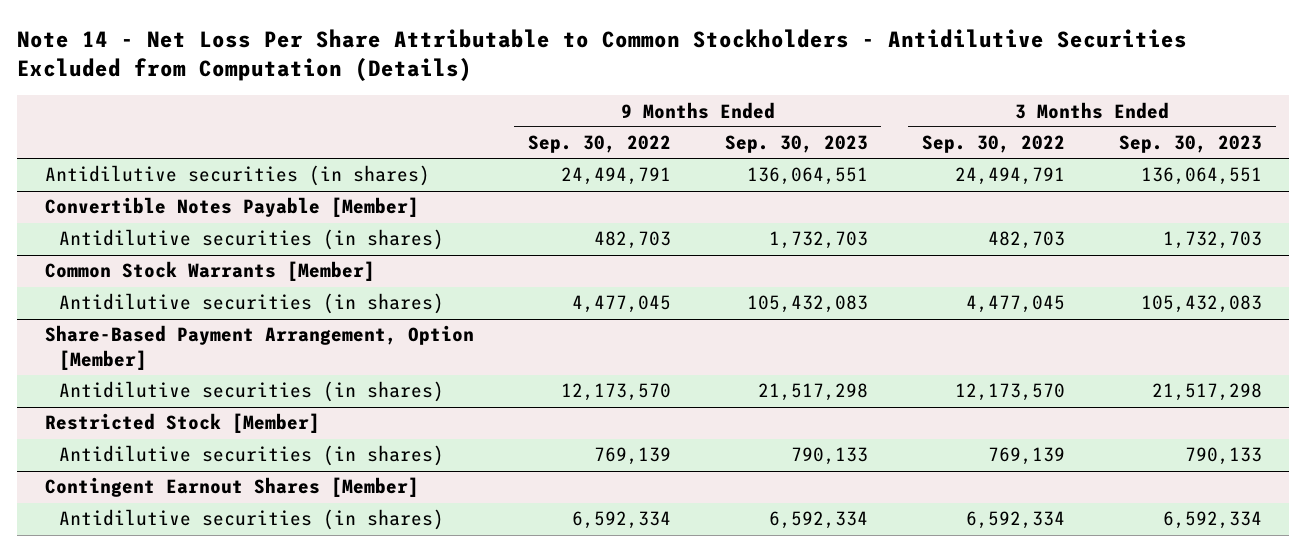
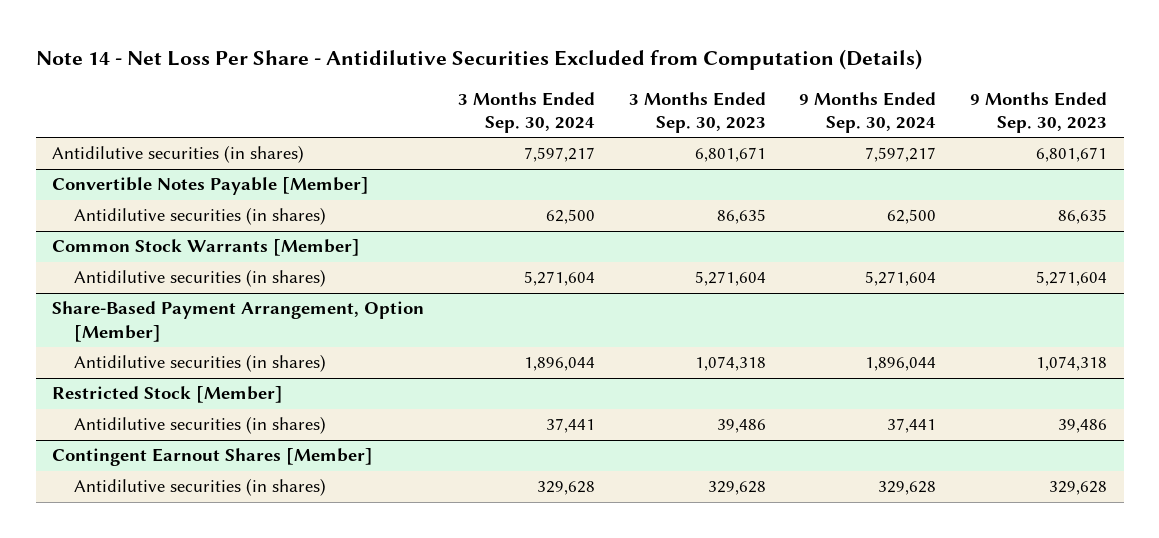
[17,28,1188,82] Note 14 - Net Loss Per Share Attributable to Common Stockholders - Antidilutive Securities Excluded from Computation (Details) -> [35,48,922,70] Note 14 - Net Loss Per Share - Antidilutive Securities Excluded from Computation (Details)
[527,135,671,154] Sep. 30, 2022 -> none
[921,135,1065,154] Sep. 30, 2022 -> none
none -> [458,91,596,134] 3 Months Ended Sep. 30, 2024
none -> [799,91,937,134] 9 Months Ended Sep. 30, 2024
[746,167,868,186] 136,064,551 -> [1035,147,1107,163] 6,801,671
[1141,167,1263,186] 136,064,551 -> [694,147,766,163] 6,801,671
[768,231,868,250] 1,732,703 -> [1057,209,1107,225] 86,635
[1163,231,1263,250] 1,732,703 -> [716,209,766,225] 86,635
[746,295,868,314] 105,432,083 -> [1035,271,1107,287] 5,271,604
[1141,295,1263,314] 105,432,083 -> [694,271,766,287] 5,271,604
[757,383,868,402] 21,517,298 -> [1035,356,1107,372] 1,074,318
[1152,383,1263,402] 21,517,298 -> [694,356,766,372] 1,074,318
[790,447,868,466] 790,133 -> [1057,419,1107,434] 39,486
[1185,447,1263,466] 790,133 -> [716,419,766,434] 39,486
[768,511,868,530] 6,592,334 -> [1048,481,1107,496] 329,628
[1163,511,1263,530] 6,592,334 -> [707,481,766,496] 329,628

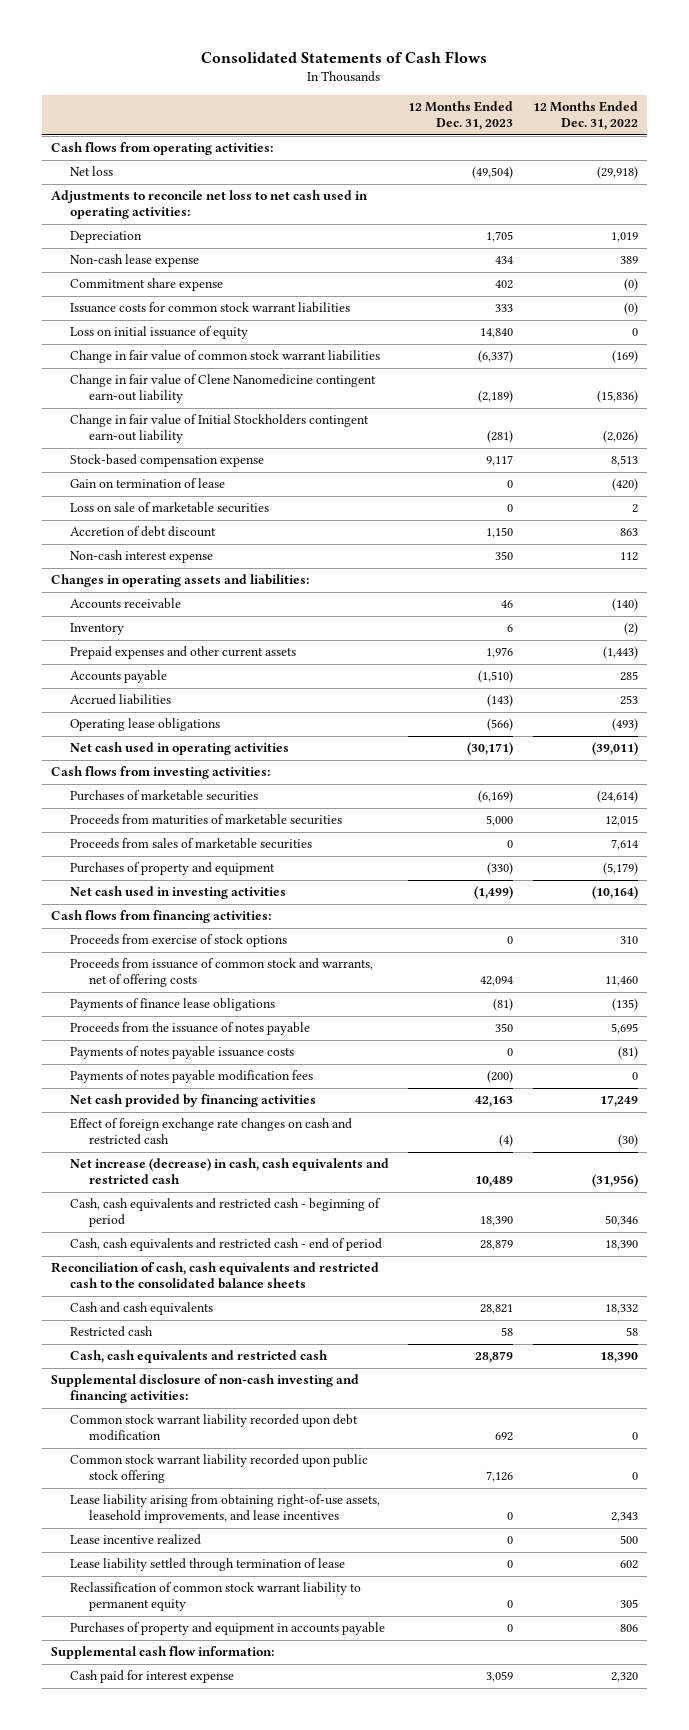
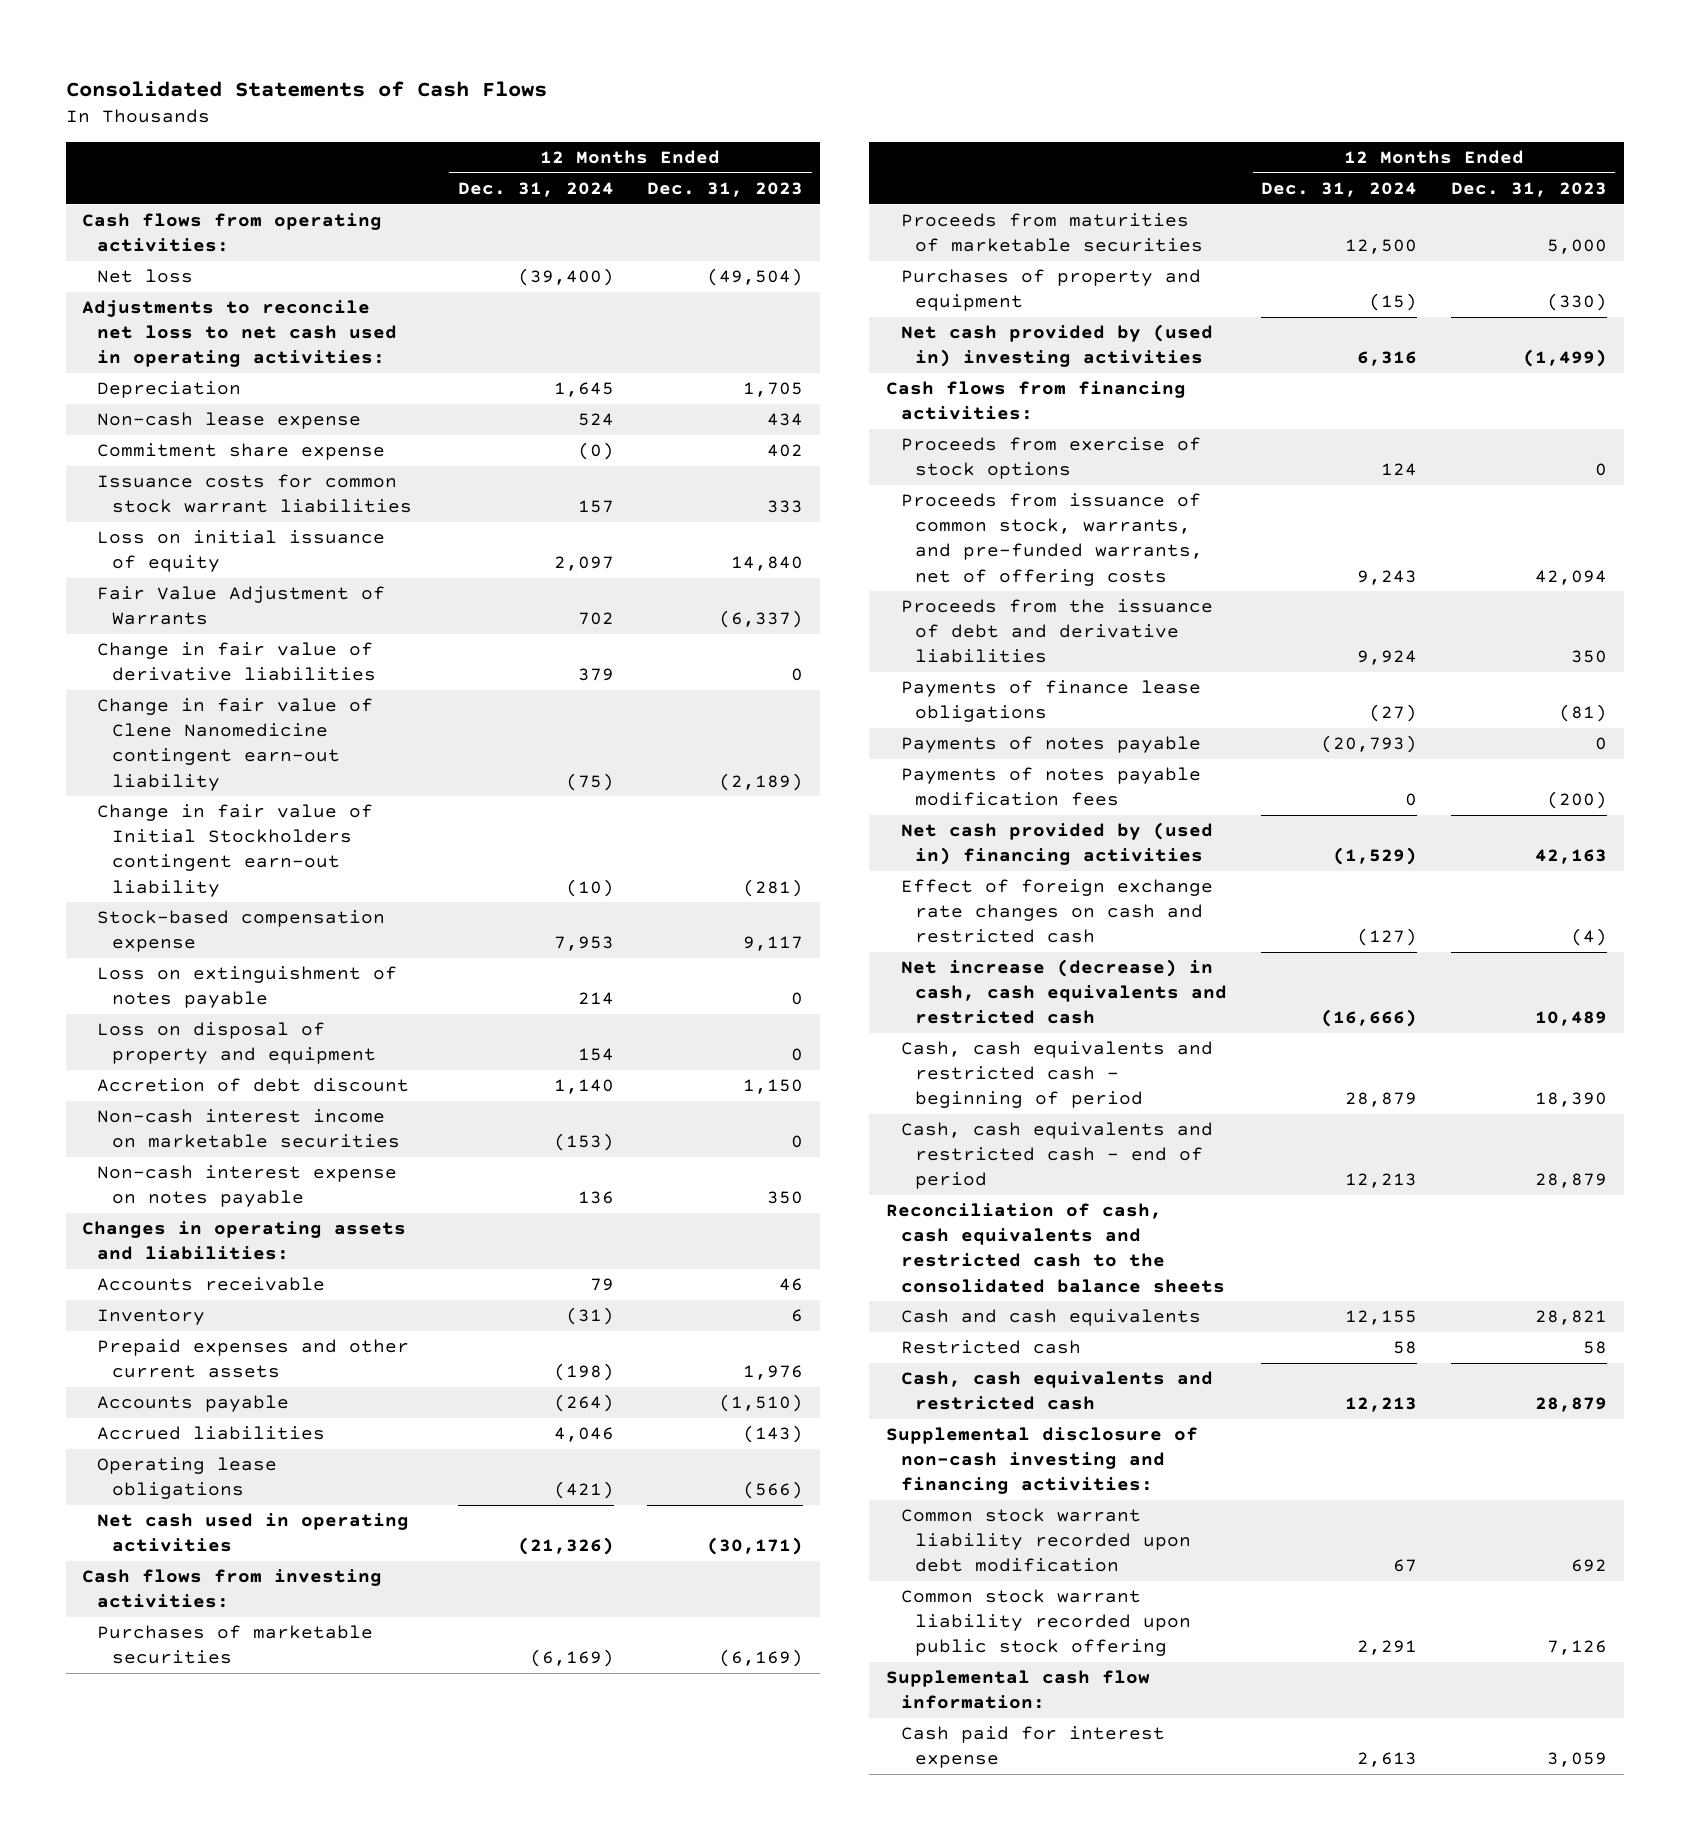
[532,101,638,131] 12 Months Ended Dec. 31, 2022 -> none
none -> [457,181,614,197] Dec. 31, 2024
[70,350,381,364] Change in fair value of common stock warrant liabilities -> [97,586,386,626] Fair Value Adjustment of Warrants
none -> [97,642,376,682] Change in fair value of derivative liabilities
[70,478,226,489] Gain on termination of lease -> none
[70,502,270,514] Loss on sale of marketable securities -> none
none -> [97,966,398,1009] Loss on extinguishment of notes payable
none -> [97,1022,376,1065] Loss on disposal of property and equipment
none -> [97,1109,400,1149] Non-cash interest income on marketable securities
[70,550,214,564] Non-cash interest expense -> [97,1165,398,1208] Non-cash interest expense on notes payable
[70,838,313,850] Proceeds from sales of marketable securities -> none
[70,886,287,900] Net cash used in investing activities -> [900,324,1213,368] Net cash provided by (used in) investing activities
[70,958,374,988] Proceeds from issuance of common stock and warrants, net of offering costs -> [900,493,1204,586] Proceeds from issuance of common stock, warrants, and pre-funded warrants, net of offering costs
none -> [900,599,1213,664] Proceeds from the issuance of debt and derivative liabilities
[70,1022,311,1036] Proceeds from the issuance of notes payable -> none
[70,1046,295,1060] Payments of notes payable issuance costs -> [900,736,1201,754] Payments of notes payable
[70,1094,317,1108] Net cash provided by financing activities -> [900,822,1213,866] Net cash provided by (used in) financing activities
[70,1494,381,1524] Lease liability arising from obtaining right-of-use assets, leasehold improvements, and lease incentives -> none
[70,1534,202,1546] Lease incentive realized -> none
[70,1558,346,1572] Lease liability settled through termination of lease -> none
[70,1582,362,1612] Reclassification of common stock warrant liability to permanent equity -> none
[70,1622,386,1636] Purchases of property and equipment in accounts payable -> none

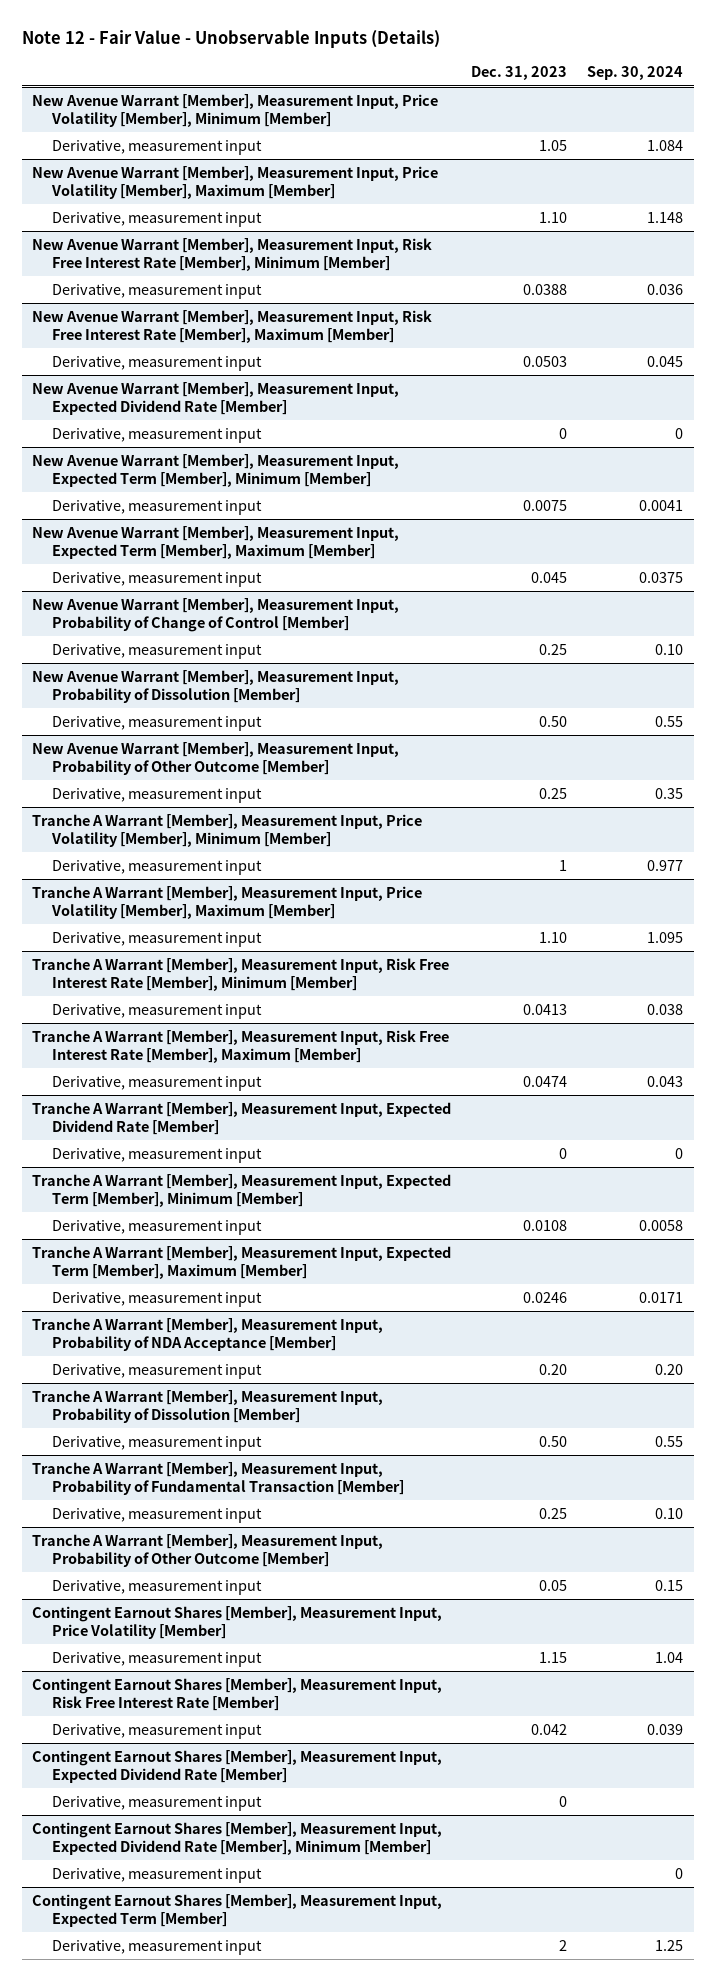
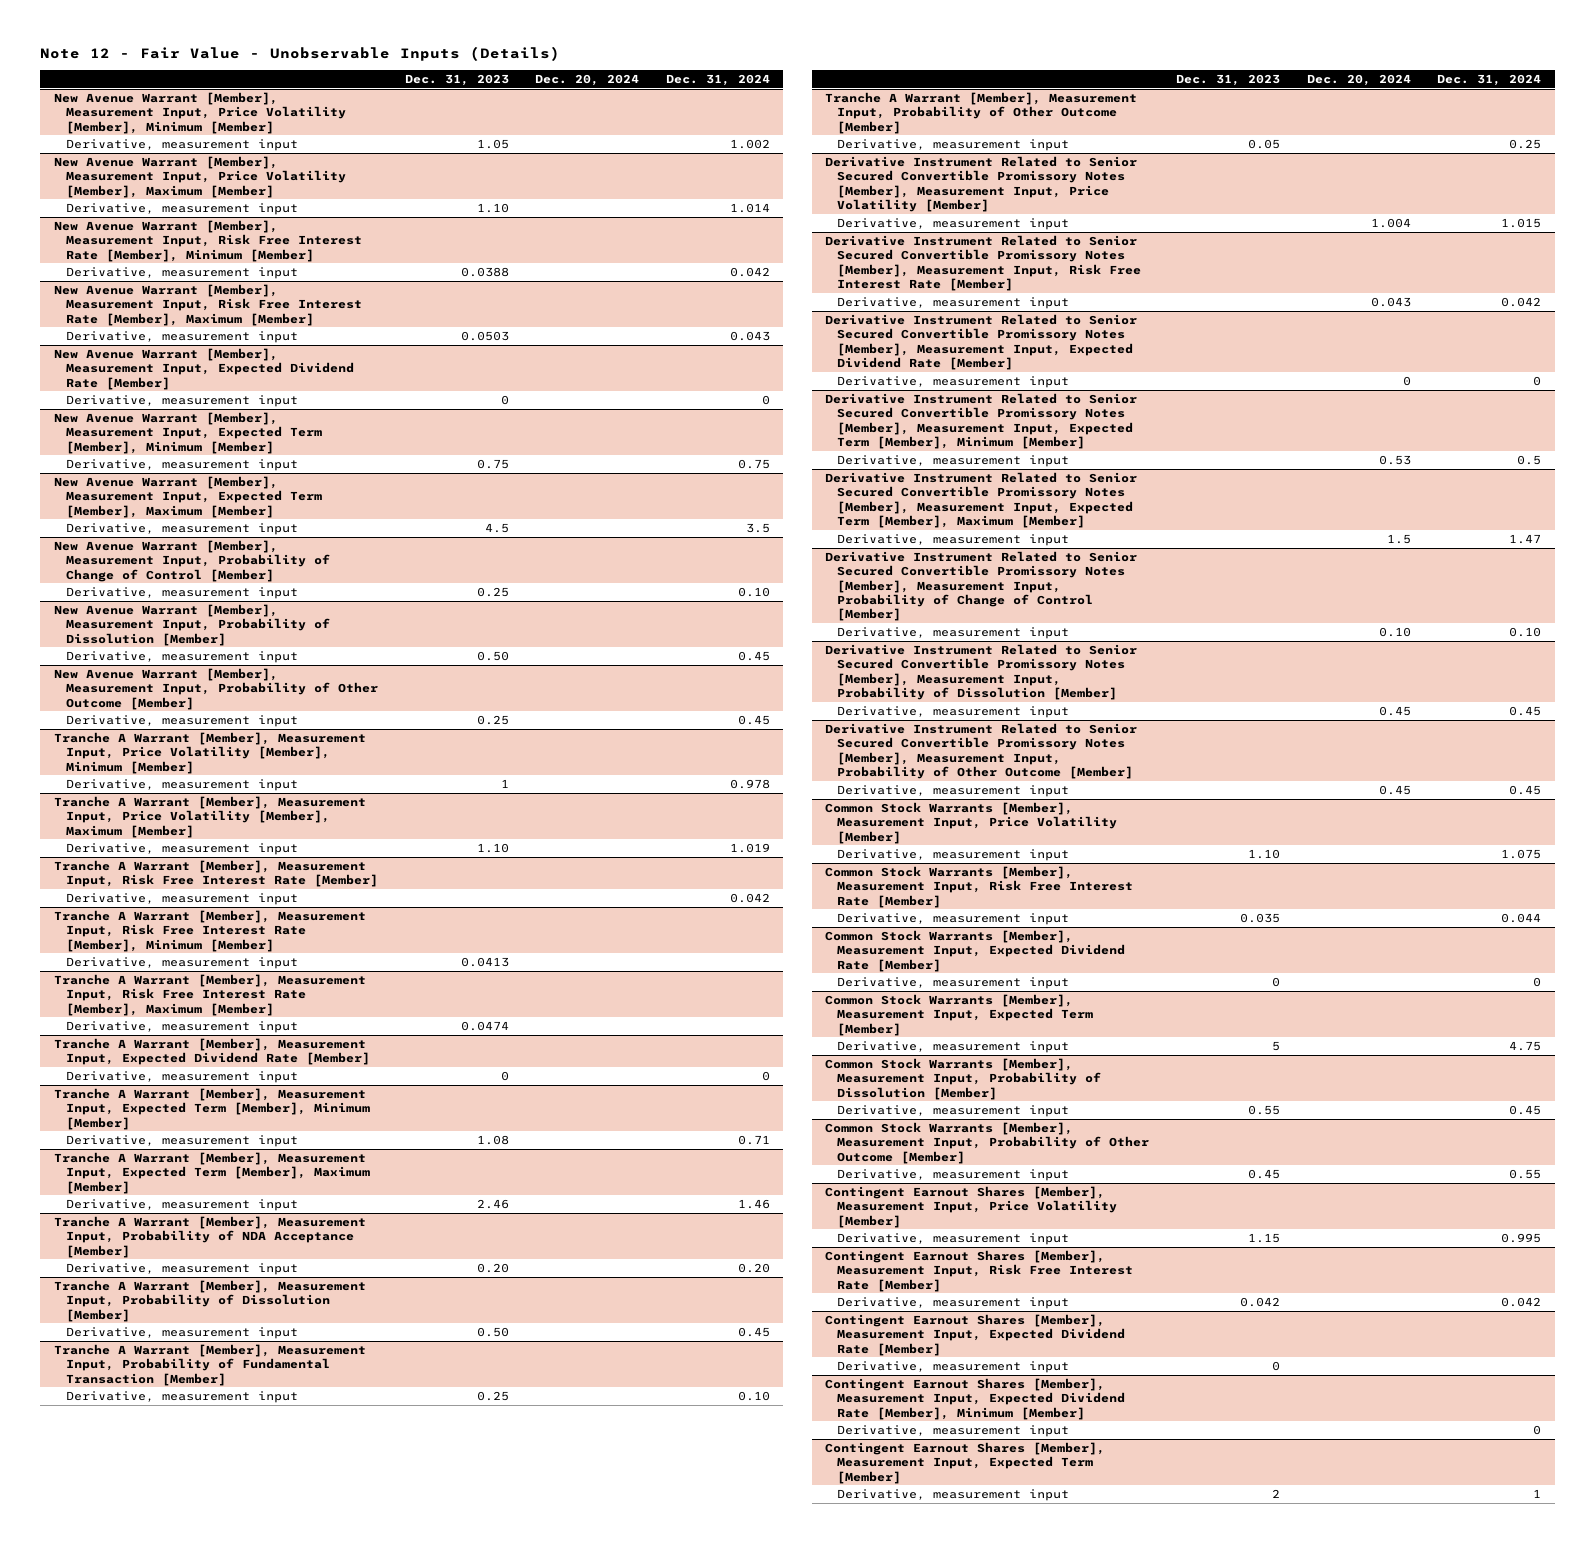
[587,66,684,81] Sep. 30, 2024 -> none
none -> [535,73,640,86] Dec. 20, 2024
none -> [665,73,770,86] Dec. 31, 2024
[523,499,568,511] 0.0075 -> [476,458,509,469] 0.75
[531,571,568,583] 0.045 -> [484,522,509,533] 4.5
none -> [53,859,378,888] Tranche A Warrant [Member], Measurement Input, Risk Free Interest Rate [Member]
none -> [65,892,298,905] Derivative, measurement input
[523,1219,568,1231] 0.0108 -> [476,1134,509,1145] 1.08
[523,1291,568,1303] 0.0246 -> [476,1198,509,1209] 2.46
none -> [825,155,1138,212] Derivative Instrument Related to Senior Secured Convertible Promissory Notes [Member], Measurement Input, Price Volatility [Member]
none -> [837,217,1070,230] Derivative, measurement input
none -> [825,234,1142,291] Derivative Instrument Related to Senior Secured Convertible Promissory Notes [Member], Measurement Input, Risk Free Interest Rate [Member]
none -> [837,296,1070,309] Derivative, measurement input
none -> [825,313,1138,370] Derivative Instrument Related to Senior Secured Convertible Promissory Notes [Member], Measurement Input, Expected Dividend Rate [Member]
none -> [837,375,1070,388] Derivative, measurement input
none -> [825,392,1138,449] Derivative Instrument Related to Senior Secured Convertible Promissory Notes [Member], Measurement Input, Expected Term [Member], Minimum [Member]
none -> [837,454,1070,467] Derivative, measurement input
none -> [825,471,1138,528] Derivative Instrument Related to Senior Secured Convertible Promissory Notes [Member], Measurement Input, Expected Term [Member], Maximum [Member]
none -> [837,533,1070,546] Derivative, measurement input
none -> [825,550,1138,622] Derivative Instrument Related to Senior Secured Convertible Promissory Notes [Member], Measurement Input, Probability of Change of Control [Member]
none -> [837,626,1070,639] Derivative, measurement input
none -> [825,643,1138,700] Derivative Instrument Related to Senior Secured Convertible Promissory Notes [Member], Measurement Input, Probability of Dissolution [Member]
none -> [837,705,1070,718] Derivative, measurement input
none -> [825,722,1138,779] Derivative Instrument Related to Senior Secured Convertible Promissory Notes [Member], Measurement Input, Probability of Other Outcome [Member]
none -> [837,784,1070,797] Derivative, measurement input
none -> [825,801,1118,844] Common Stock Warrants [Member], Measurement Input, Price Volatility [Member]
none -> [837,848,1070,861] Derivative, measurement input
none -> [825,865,1134,908] Common Stock Warrants [Member], Measurement Input, Risk Free Interest Rate [Member]
none -> [837,912,1070,925] Derivative, measurement input
none -> [825,929,1126,972] Common Stock Warrants [Member], Measurement Input, Expected Dividend Rate [Member]
none -> [837,976,1070,989] Derivative, measurement input
none -> [825,993,1094,1036] Common Stock Warrants [Member], Measurement Input, Expected Term [Member]
none -> [837,1040,1070,1053] Derivative, measurement input
none -> [825,1057,1102,1100] Common Stock Warrants [Member], Measurement Input, Probability of Dissolution [Member]
none -> [837,1104,1070,1117] Derivative, measurement input
none -> [825,1121,1150,1164] Common Stock Warrants [Member], Measurement Input, Probability of Other Outcome [Member]
none -> [837,1168,1070,1181] Derivative, measurement input

